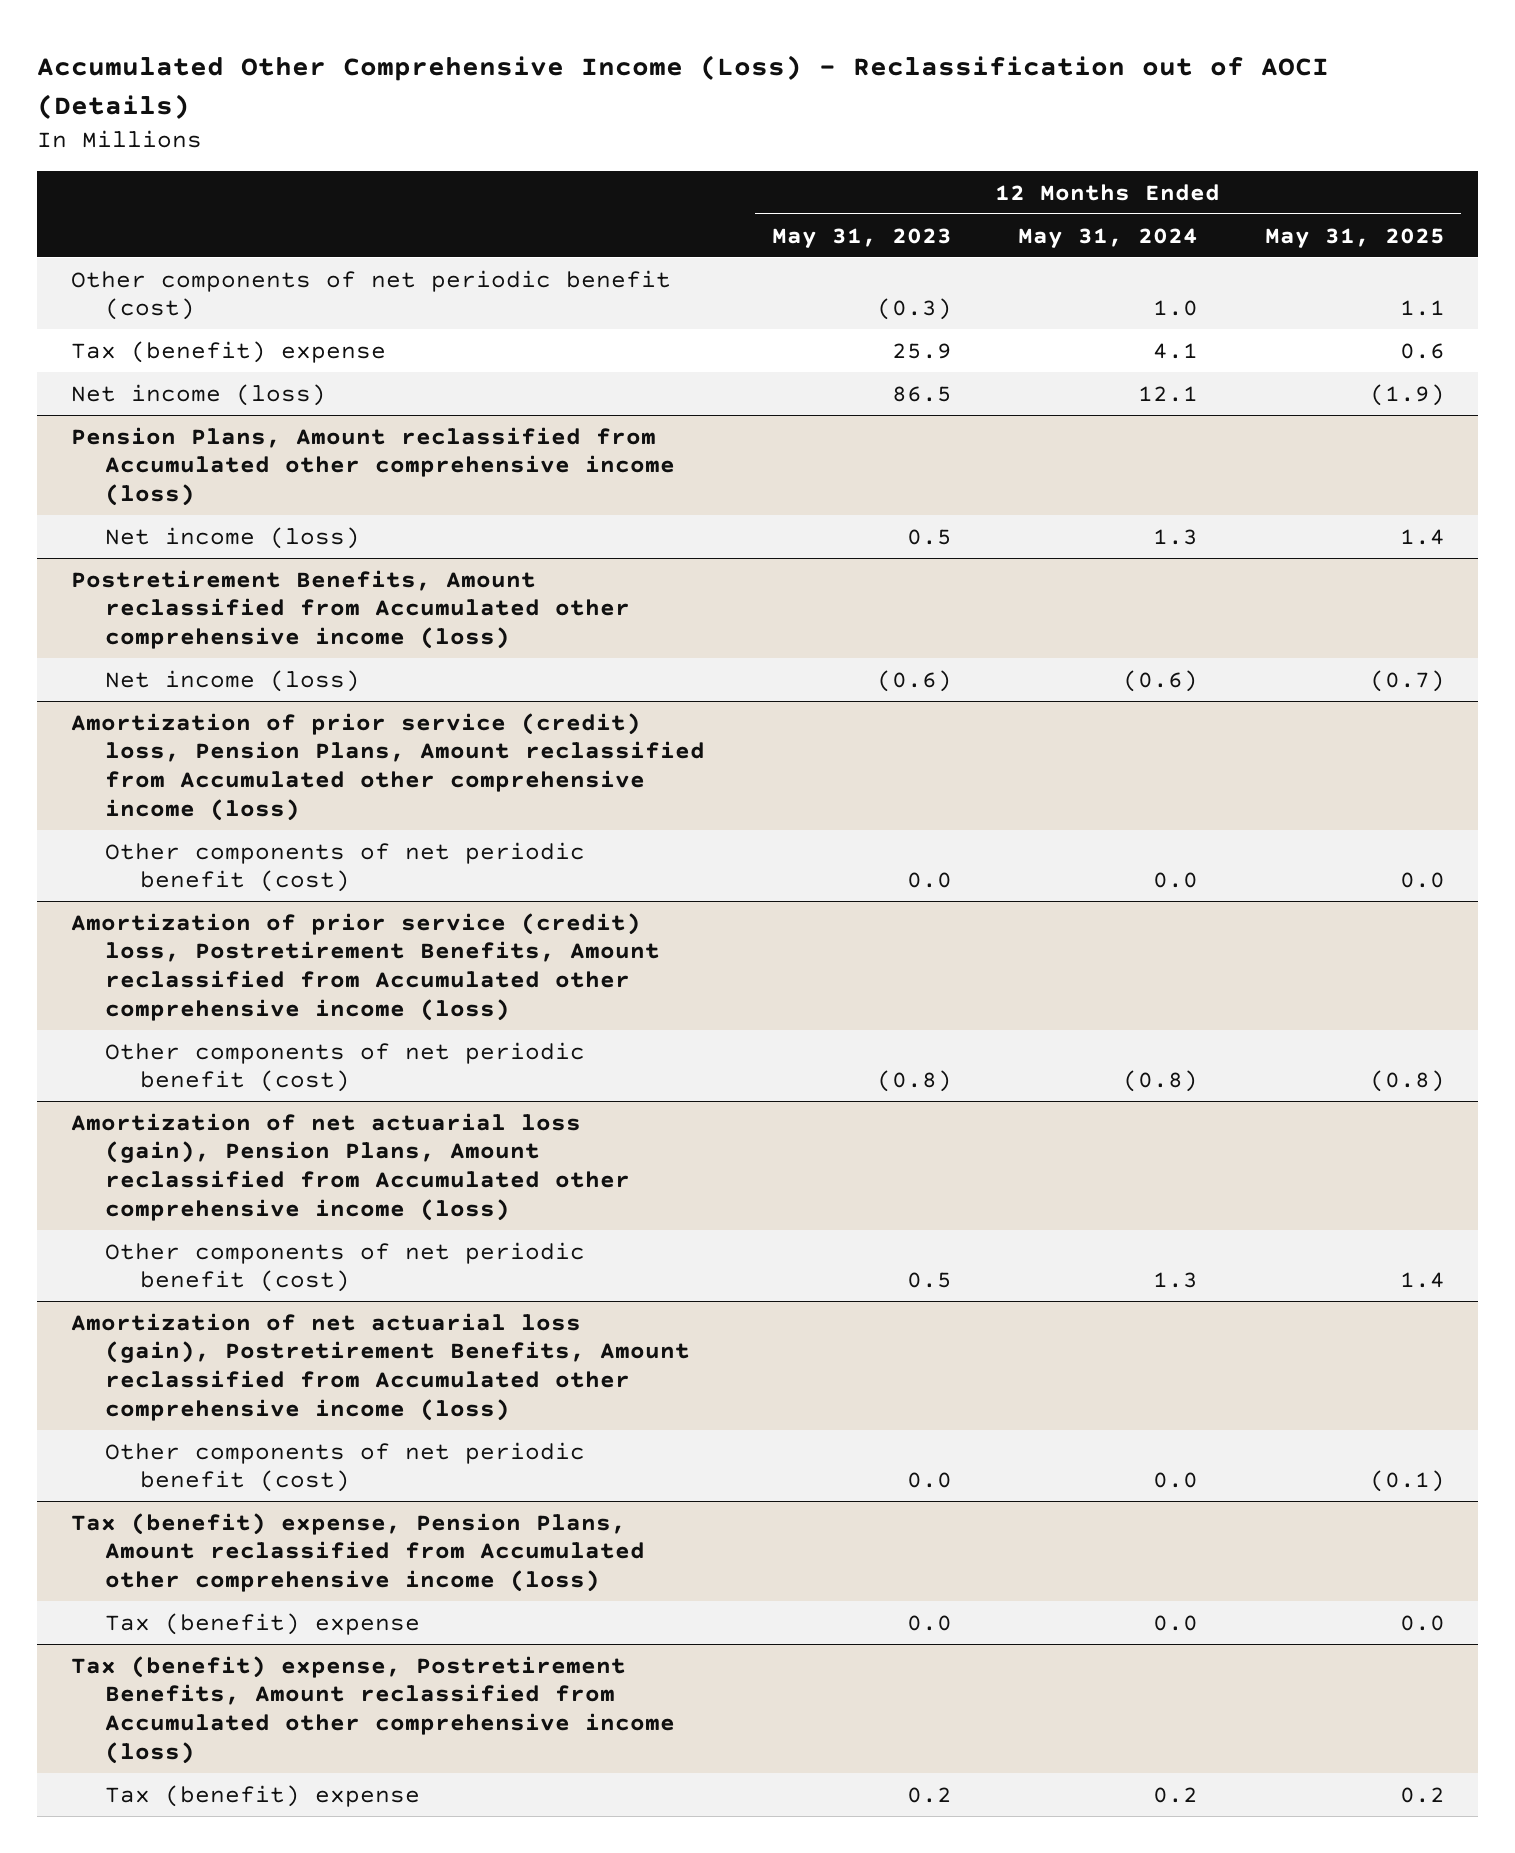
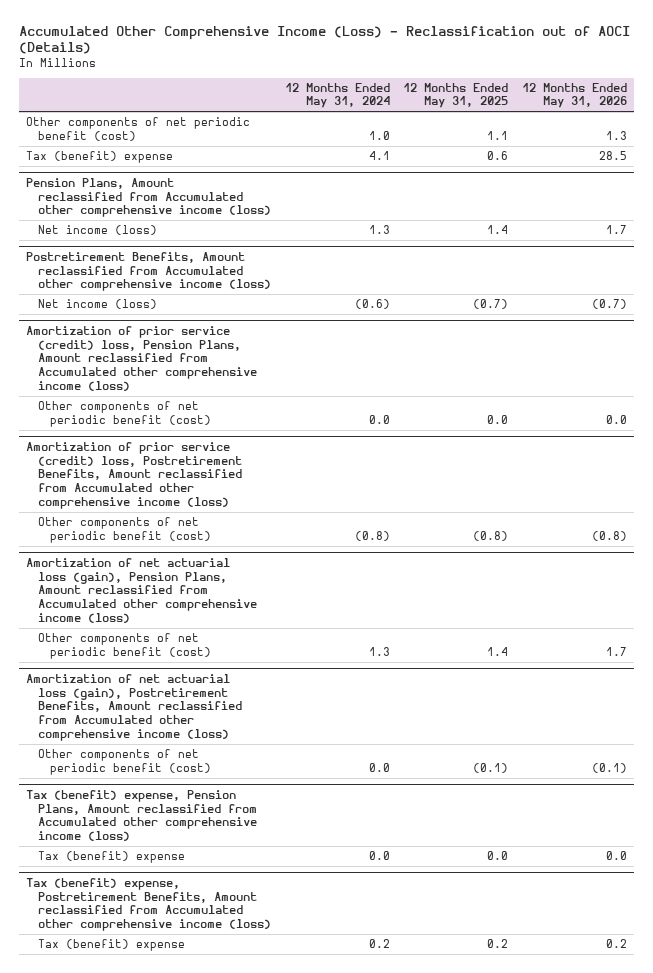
[771,227,952,248] May 31, 2023 -> none
none -> [521,82,627,109] 12 Months Ended May 31, 2026
[70,383,326,406] Net income (loss) -> none

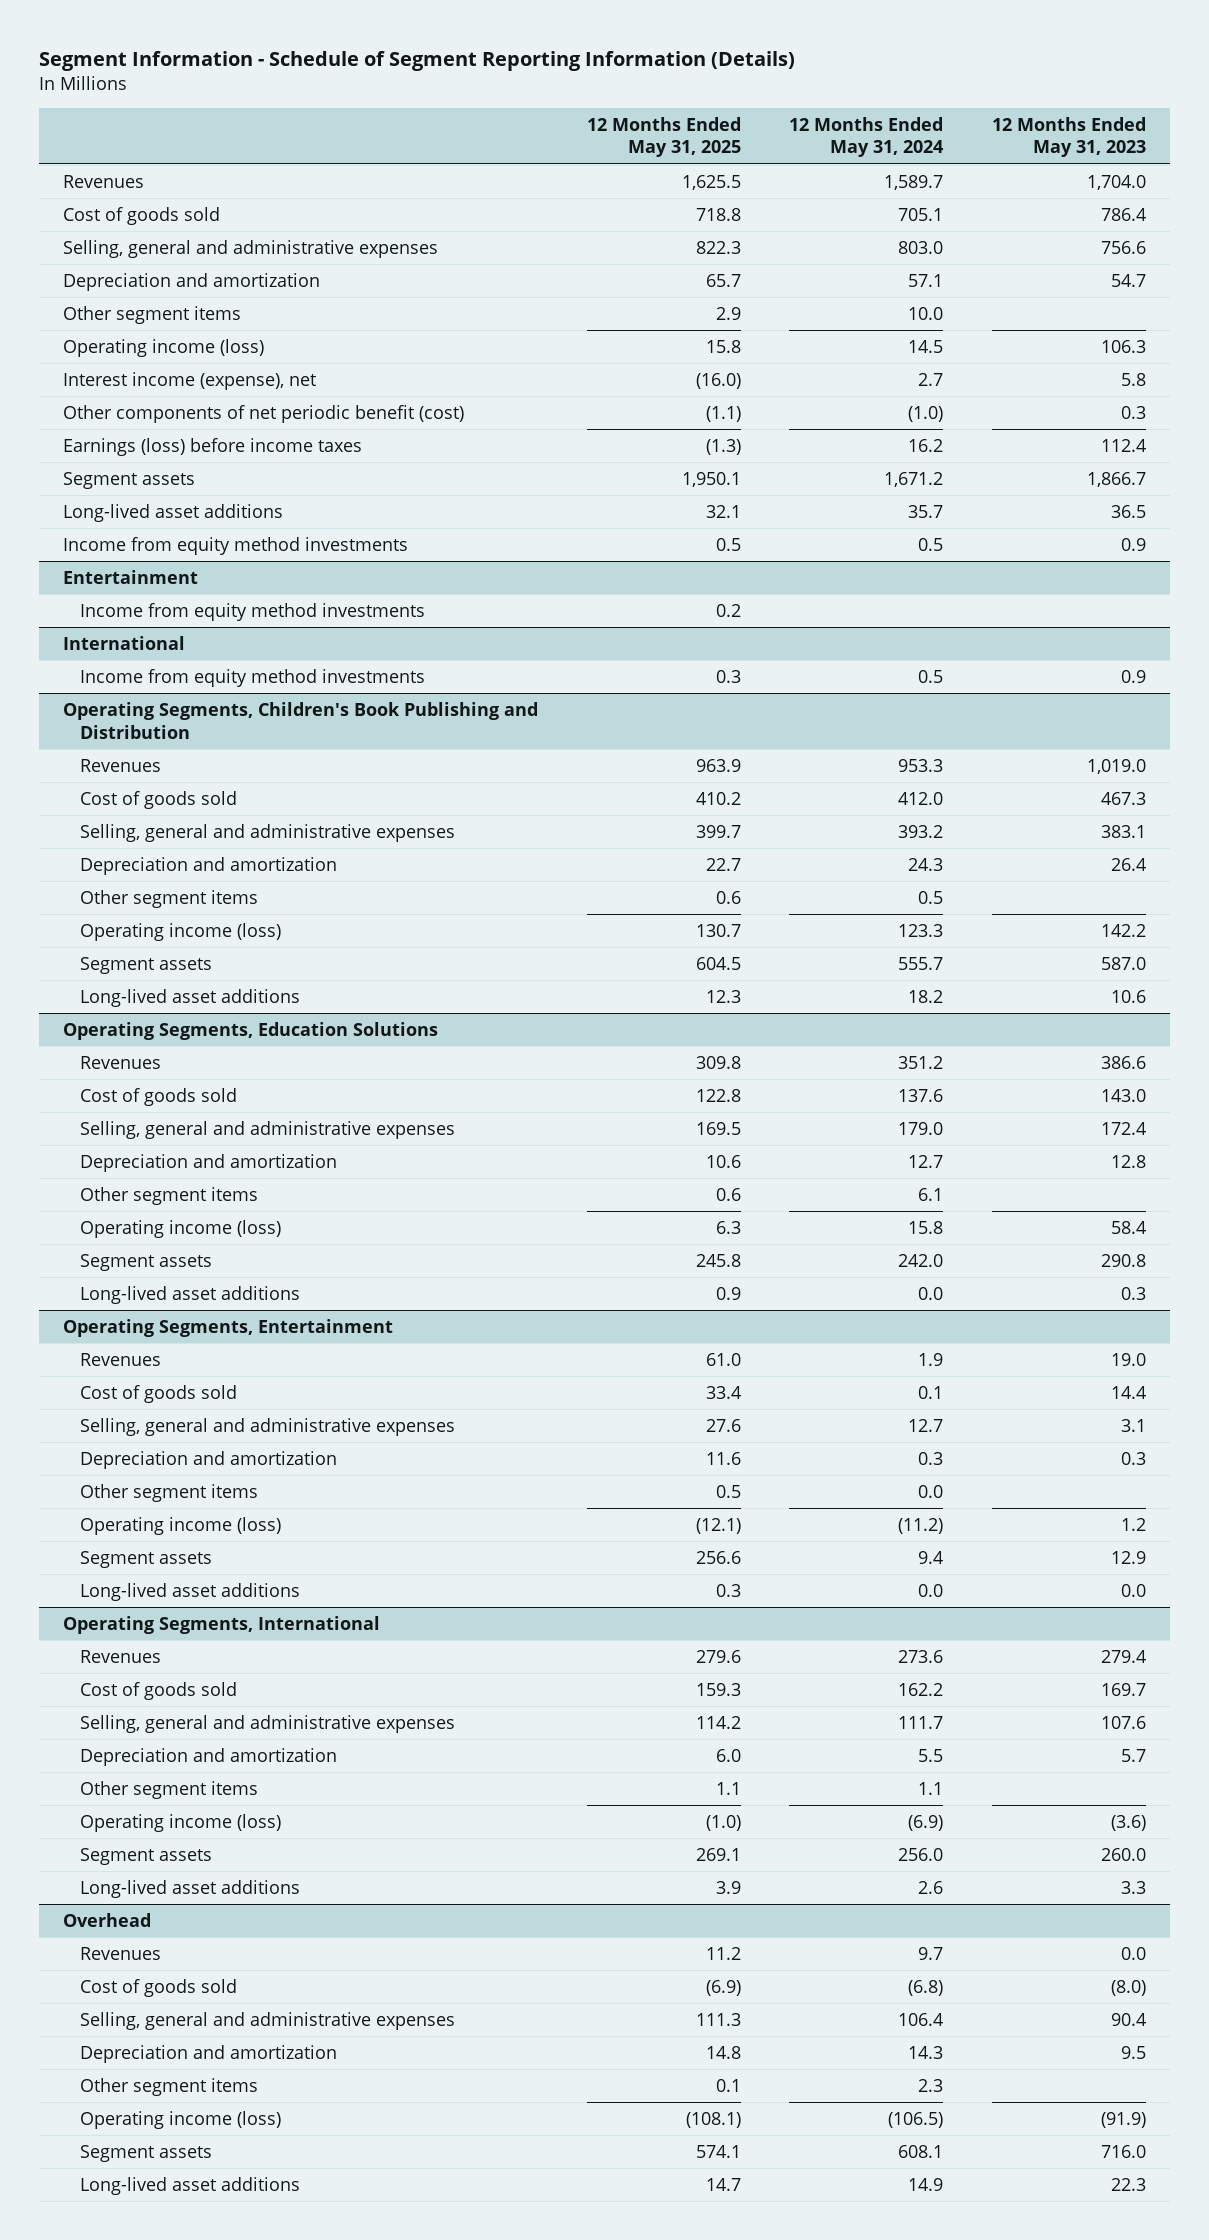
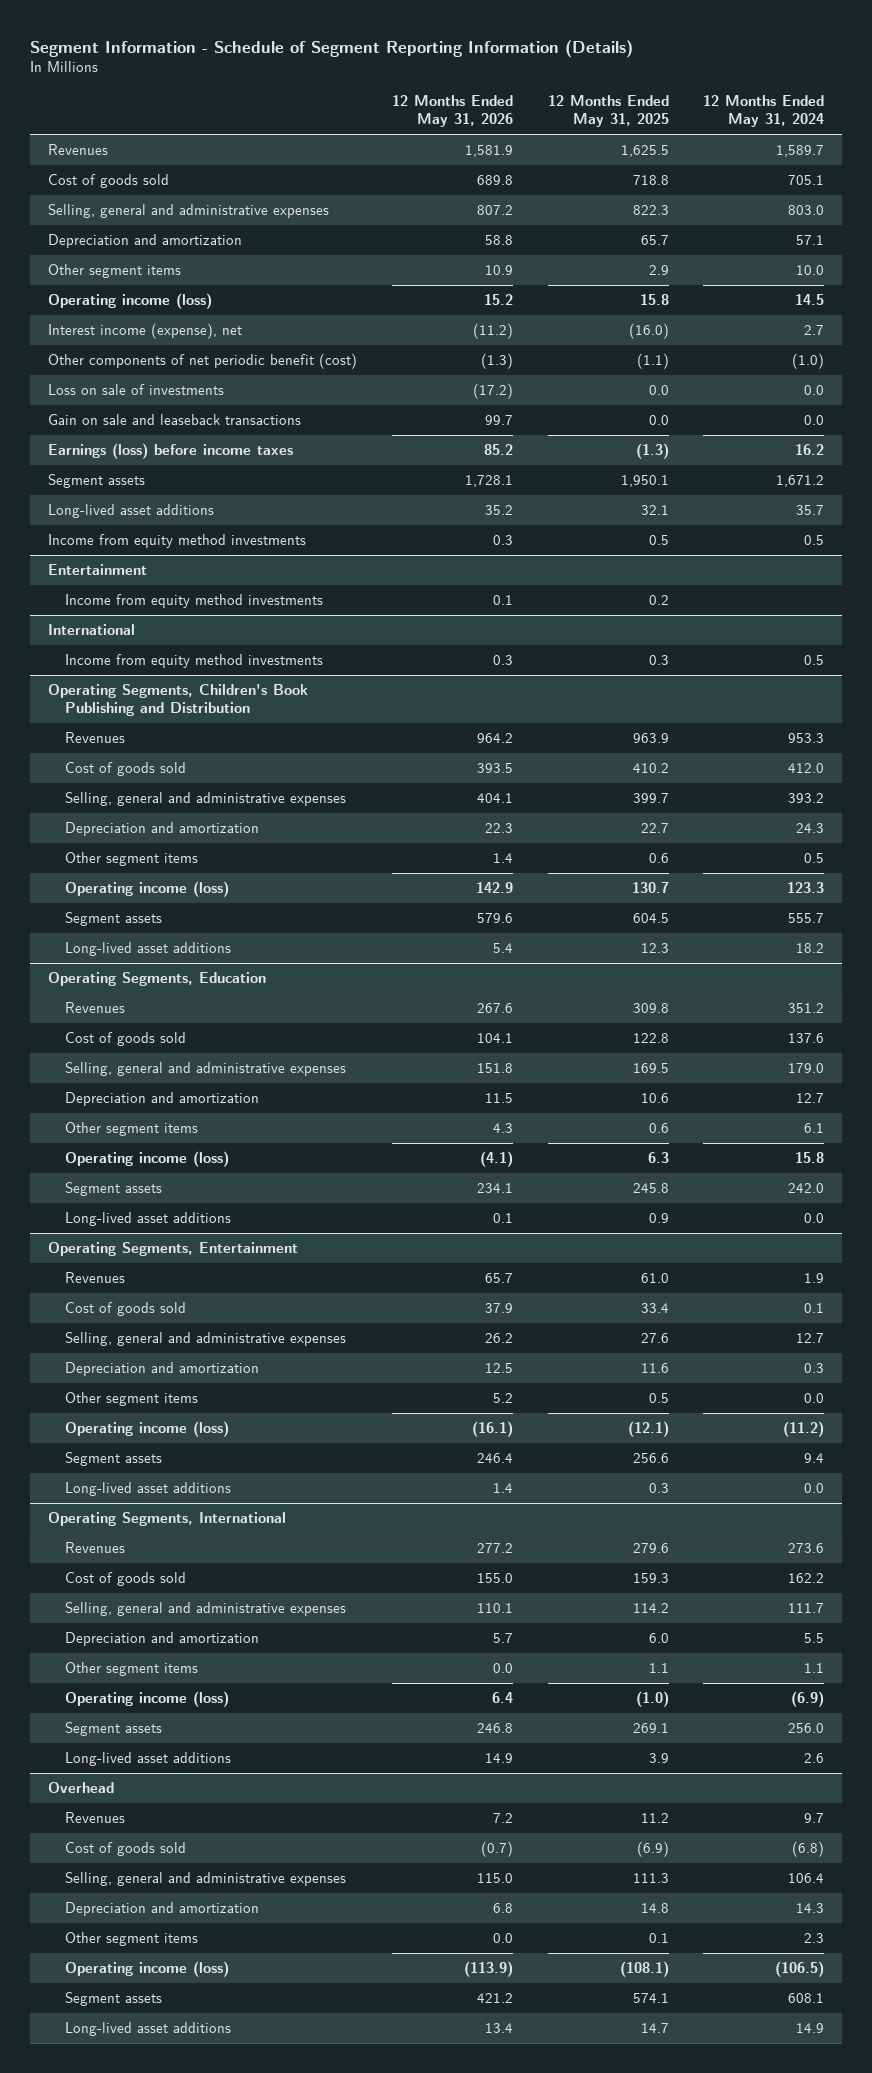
[991,116,1146,158] 12 Months Ended May 31, 2023 -> none
none -> [391,95,513,128] 12 Months Ended May 31, 2026
none -> [47,383,224,395] Loss on sale of investments
none -> [47,413,301,425] Gain on sale and leaseback transactions
[63,1021,439,1040] Operating Segments, Education Solutions -> [47,971,266,986] Operating Segments, Education

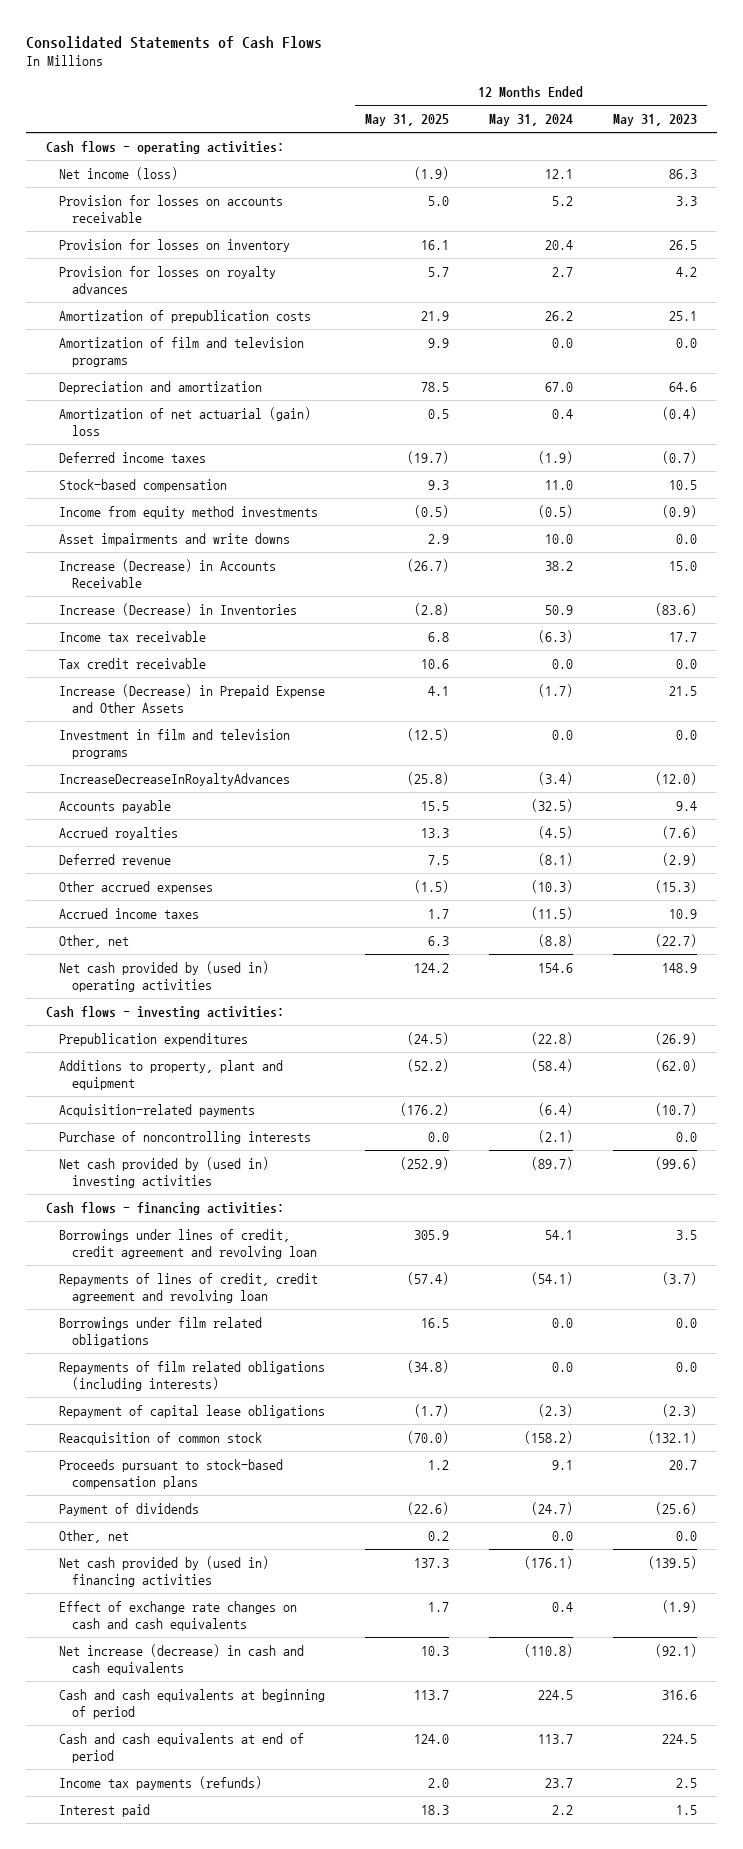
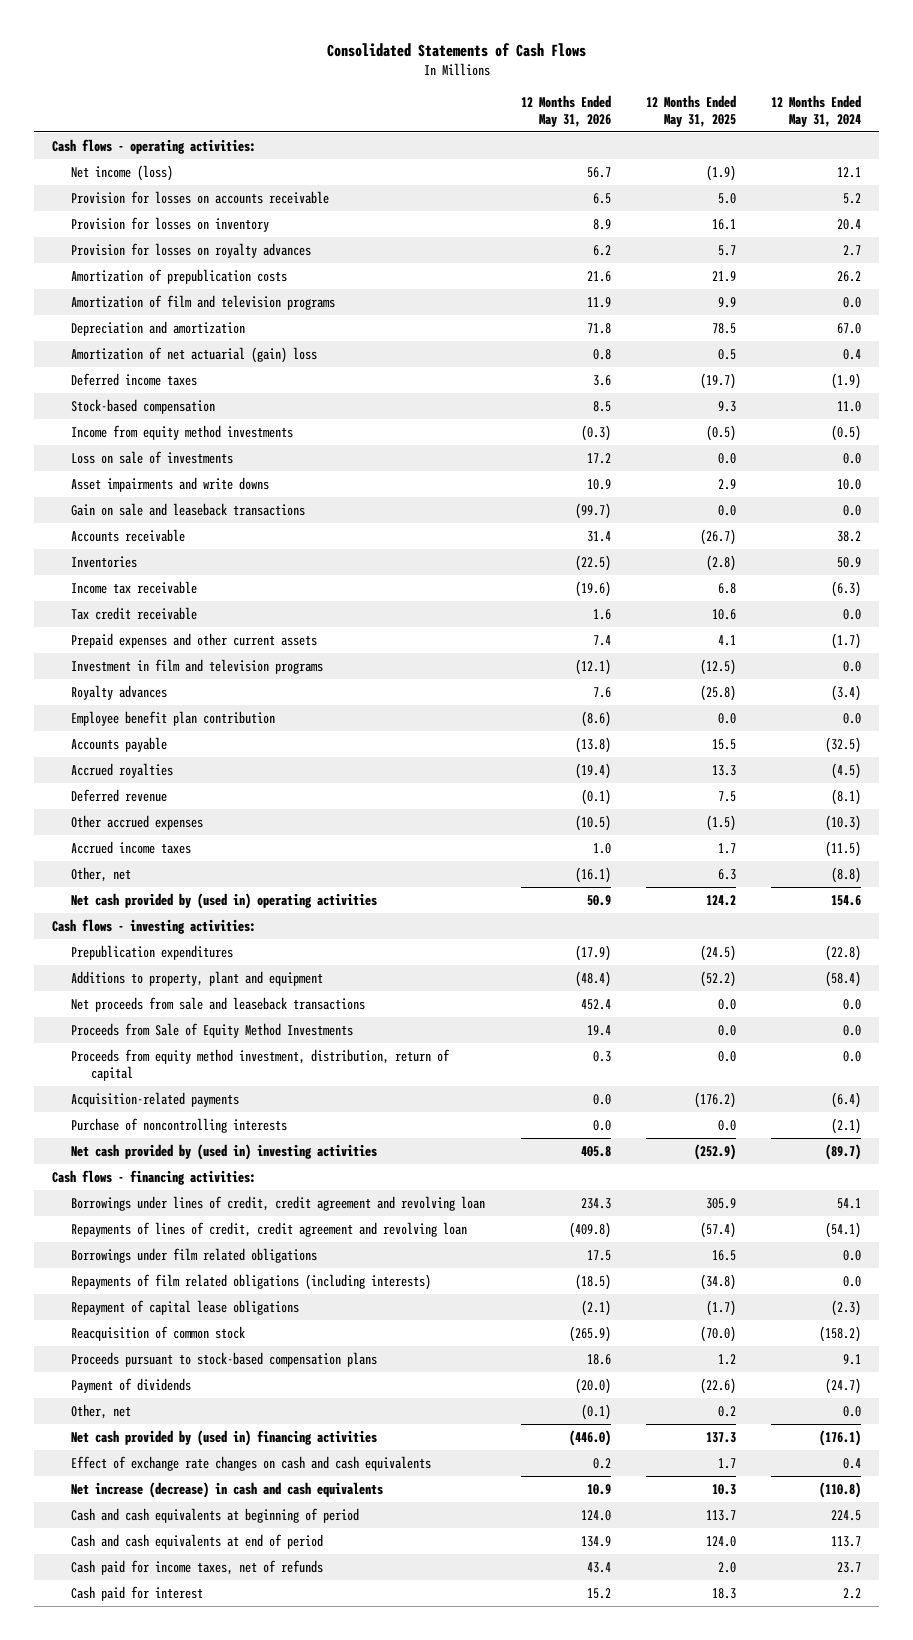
[613,114,698,127] May 31, 2023 -> none
none -> [520,94,611,127] 12 Months Ended May 31, 2026
none -> [71,451,234,465] Loss on sale of investments
none -> [71,503,306,517] Gain on sale and leaseback transactions
[59,558,277,589] Increase (Decrease) in Accounts Receivable -> [71,529,186,543] Accounts receivable
[59,602,298,616] Increase (Decrease) in Inventories -> [71,556,138,569] Inventories
[59,683,326,714] Increase (Decrease) in Prepaid Expense and Other Assets -> [71,633,318,649] Prepaid expenses and other current assets
[59,772,291,786] IncreaseDecreaseInRoyaltyAdvances -> [71,685,168,701] Royalty advances
none -> [71,711,276,727] Employee benefit plan contribution
none -> [71,997,366,1013] Net proceeds from sale and leaseback transactions
none -> [71,1023,354,1039] Proceeds from Sale of Equity Method Investments
none -> [71,1049,451,1081] Proceeds from equity method investment, distribution, return of capital
[59,1775,263,1790] Income tax payments (refunds) -> [71,1560,324,1576] Cash paid for income taxes, net of refunds
[59,1803,151,1817] Interest paid -> [71,1586,204,1602] Cash paid for interest

